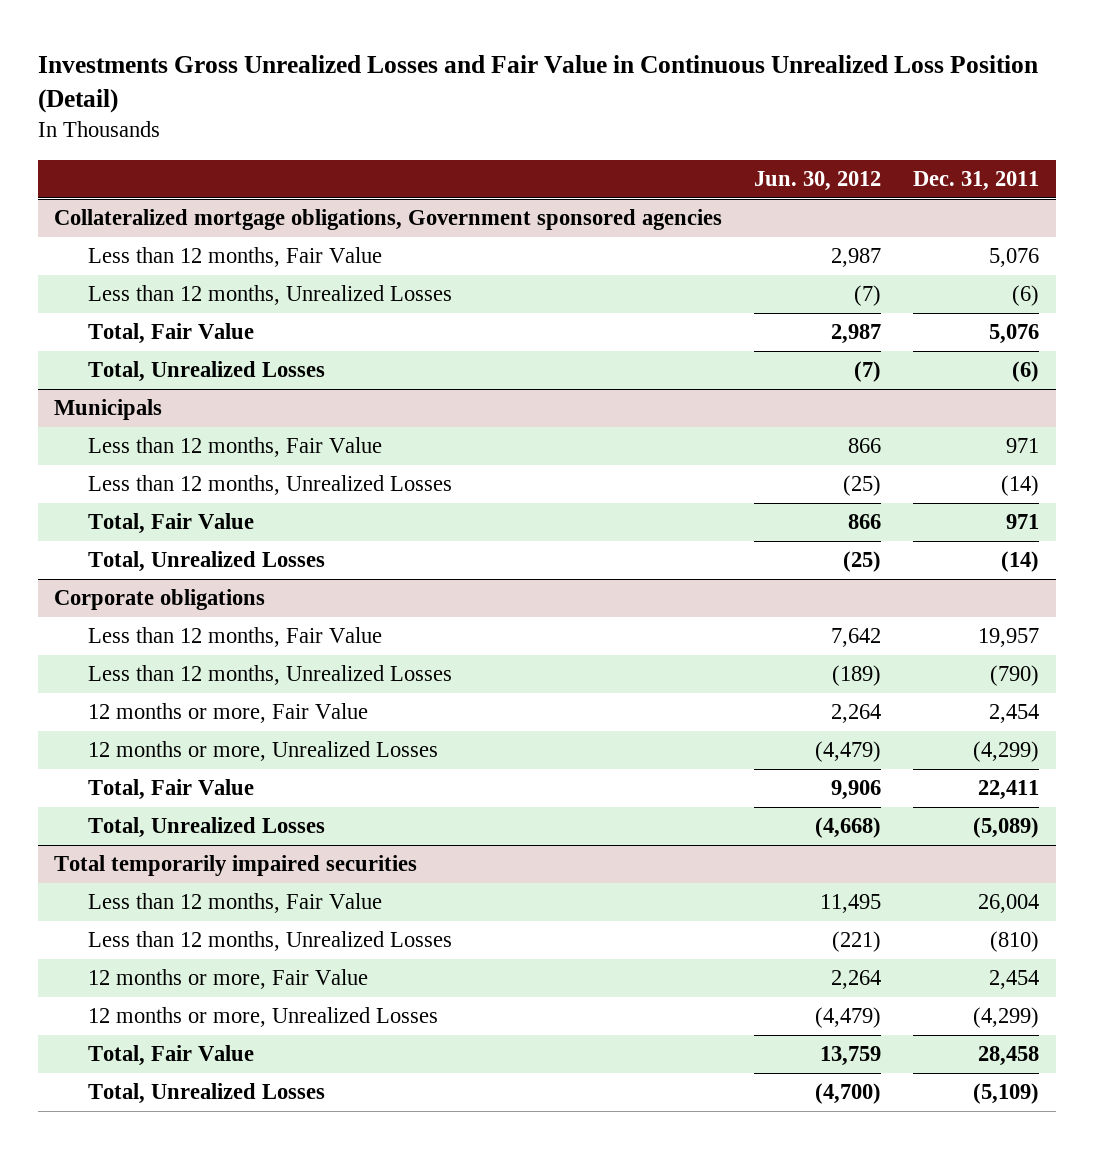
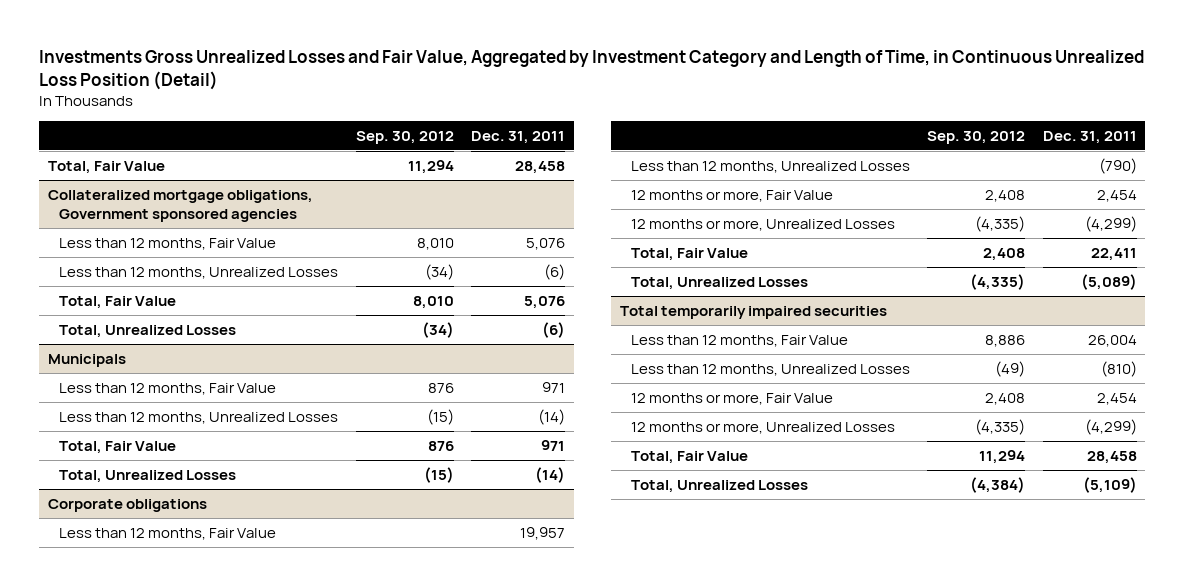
[38,54,1039,114] Investments Gross Unrealized Losses and Fair Value in Continuous Unrealized Loss Position (Detail) -> [39,49,1145,90] Investments Gross Unrealized Losses and Fair Value, Aggregated by Investment Category and Length of Time, in Continuous Unrealized Loss Position (Detail)
[754,171,882,192] Jun. 30, 2012 -> none
none -> [355,130,454,144] Sep. 30, 2012
none -> [48,161,166,175] Total, Fair Value

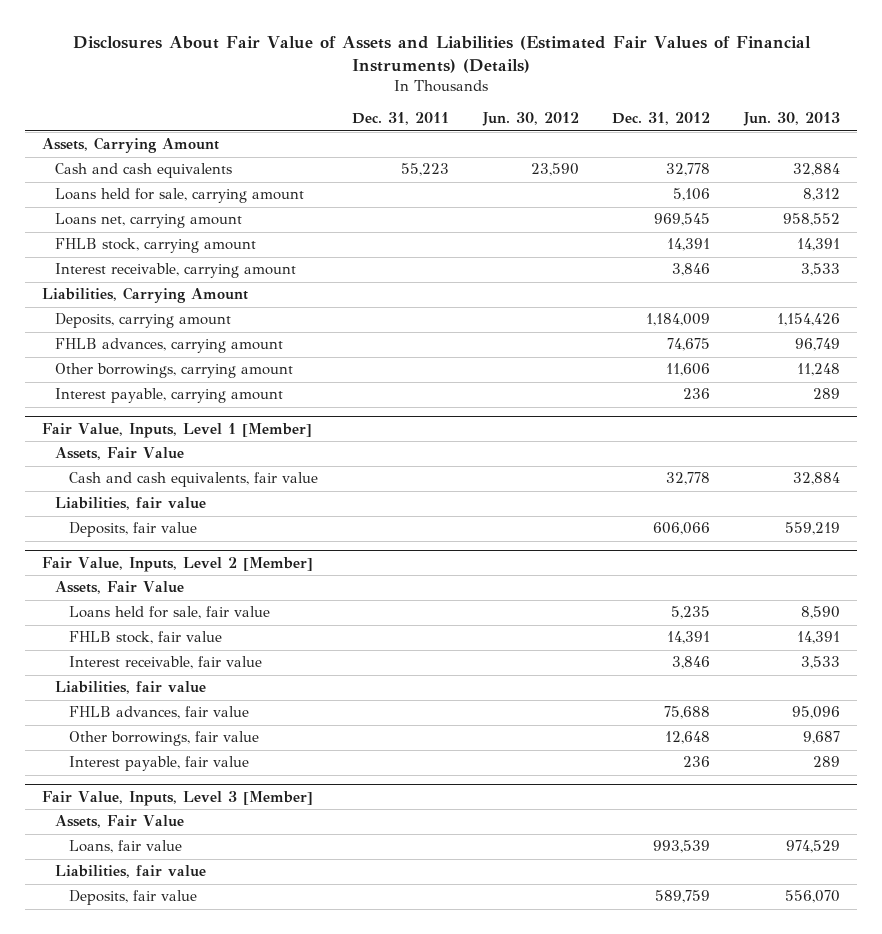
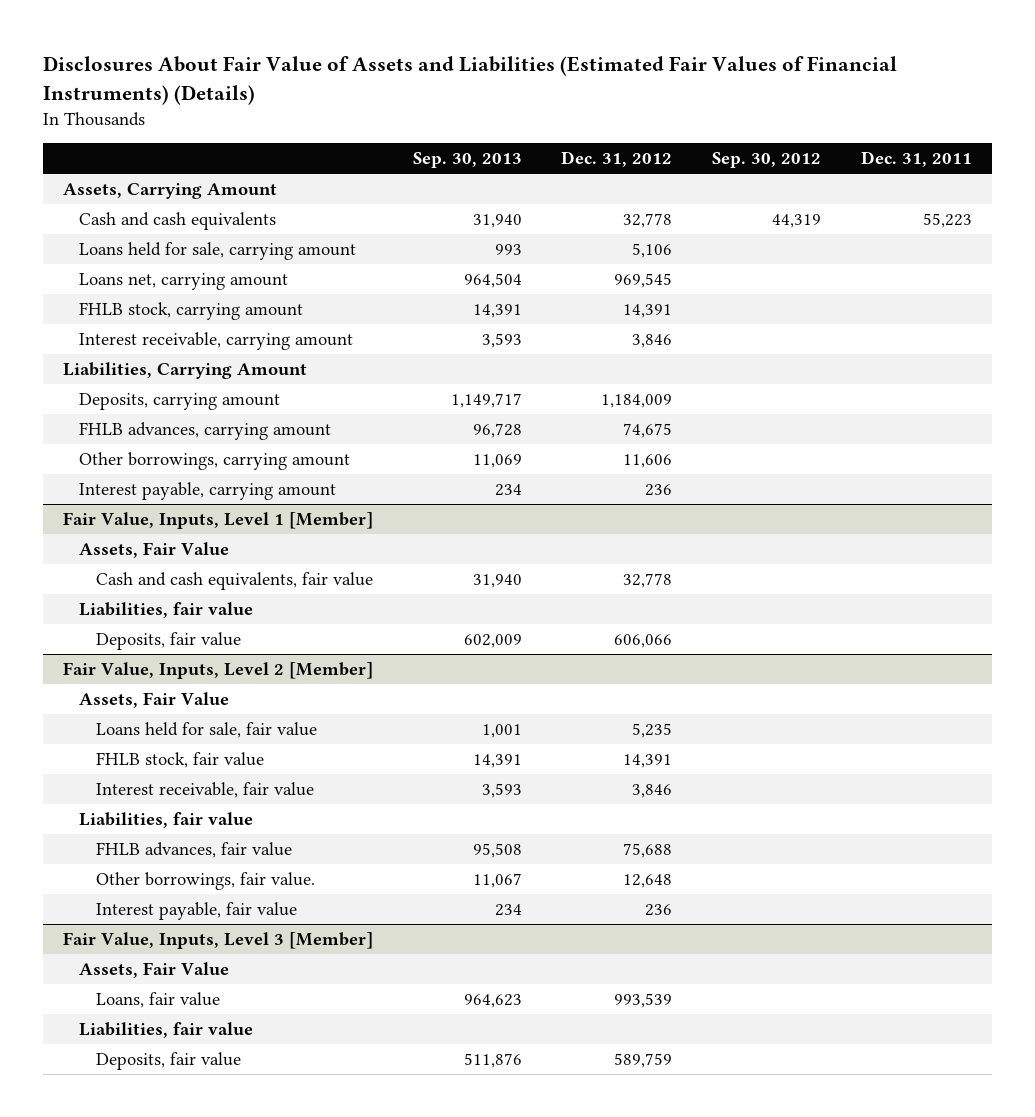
[481,112,579,127] Jun. 30, 2012 -> none
[743,112,841,127] Jun. 30, 2013 -> none
none -> [412,151,522,168] Sep. 30, 2013
none -> [712,151,822,168] Sep. 30, 2012
[68,731,259,747] Other borrowings, fair value -> [95,872,315,891] Other borrowings, fair value.

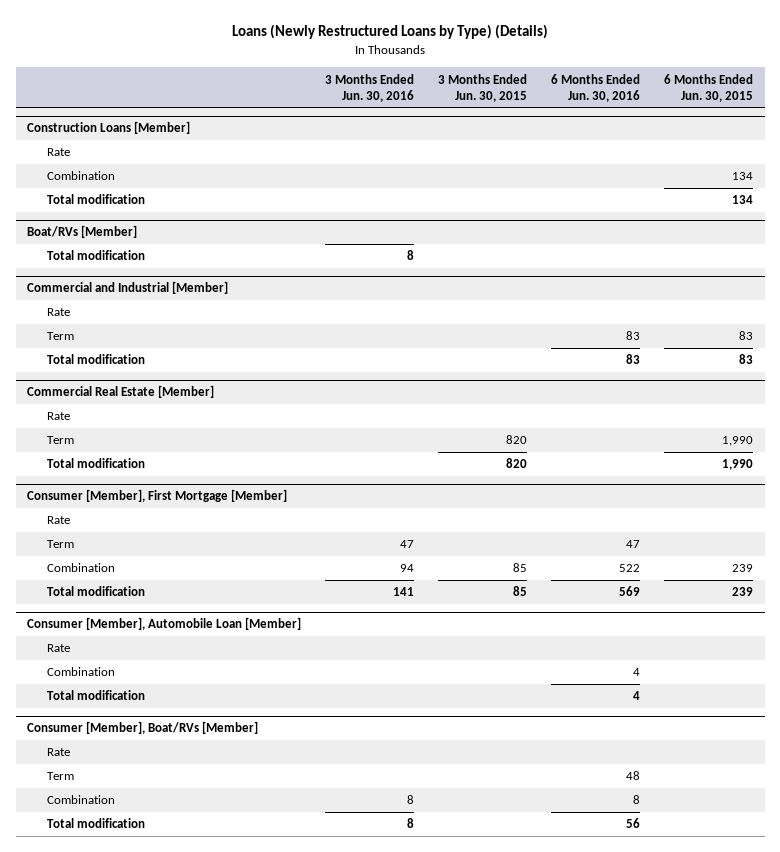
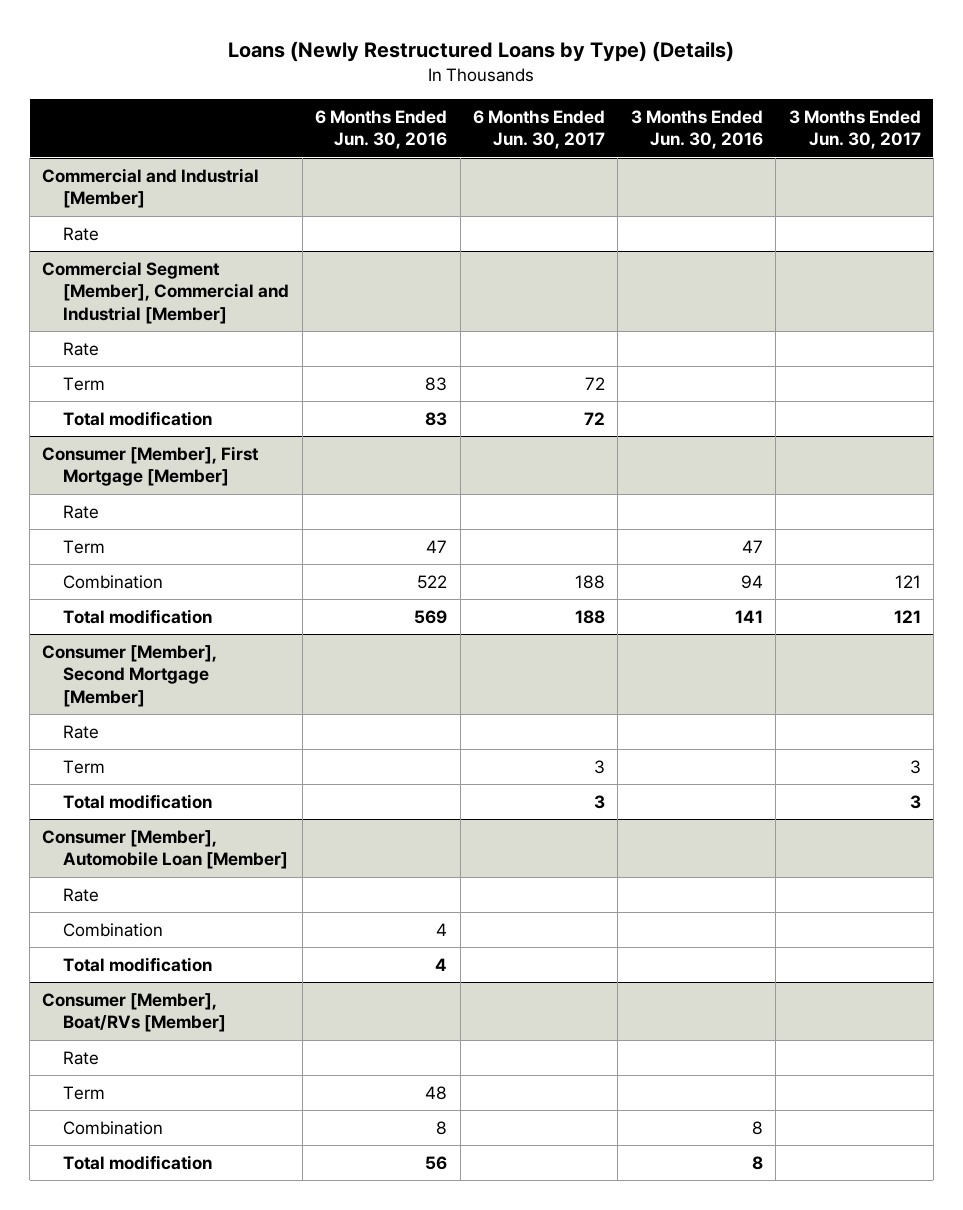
[438,73,528,102] 3 Months Ended Jun. 30, 2015 -> none
[663,73,753,102] 6 Months Ended Jun. 30, 2015 -> none
none -> [472,109,605,150] 6 Months Ended Jun. 30, 2017
none -> [788,109,921,150] 3 Months Ended Jun. 30, 2017
[27,121,191,135] Construction Loans [Member] -> none
[47,148,71,157] Rate -> none
[47,171,116,181] Combination -> none
[47,194,146,205] Total modification -> none
[27,225,138,239] Boat/RVs [Member] -> none
[47,250,146,261] Total modification -> none
none -> [42,261,290,324] Commercial Segment [Member], Commercial and Industrial [Member]
none -> [63,342,100,357] Rate
[27,385,215,399] Commercial Real Estate [Member] -> none
[47,412,71,421] Rate -> none
[47,436,75,445] Term -> none
[47,458,146,469] Total modification -> none
none -> [42,645,218,707] Consumer [Member], Second Mortgage [Member]
none -> [63,725,100,740] Rate
none -> [63,760,106,775] Term
none -> [63,794,213,810] Total modification

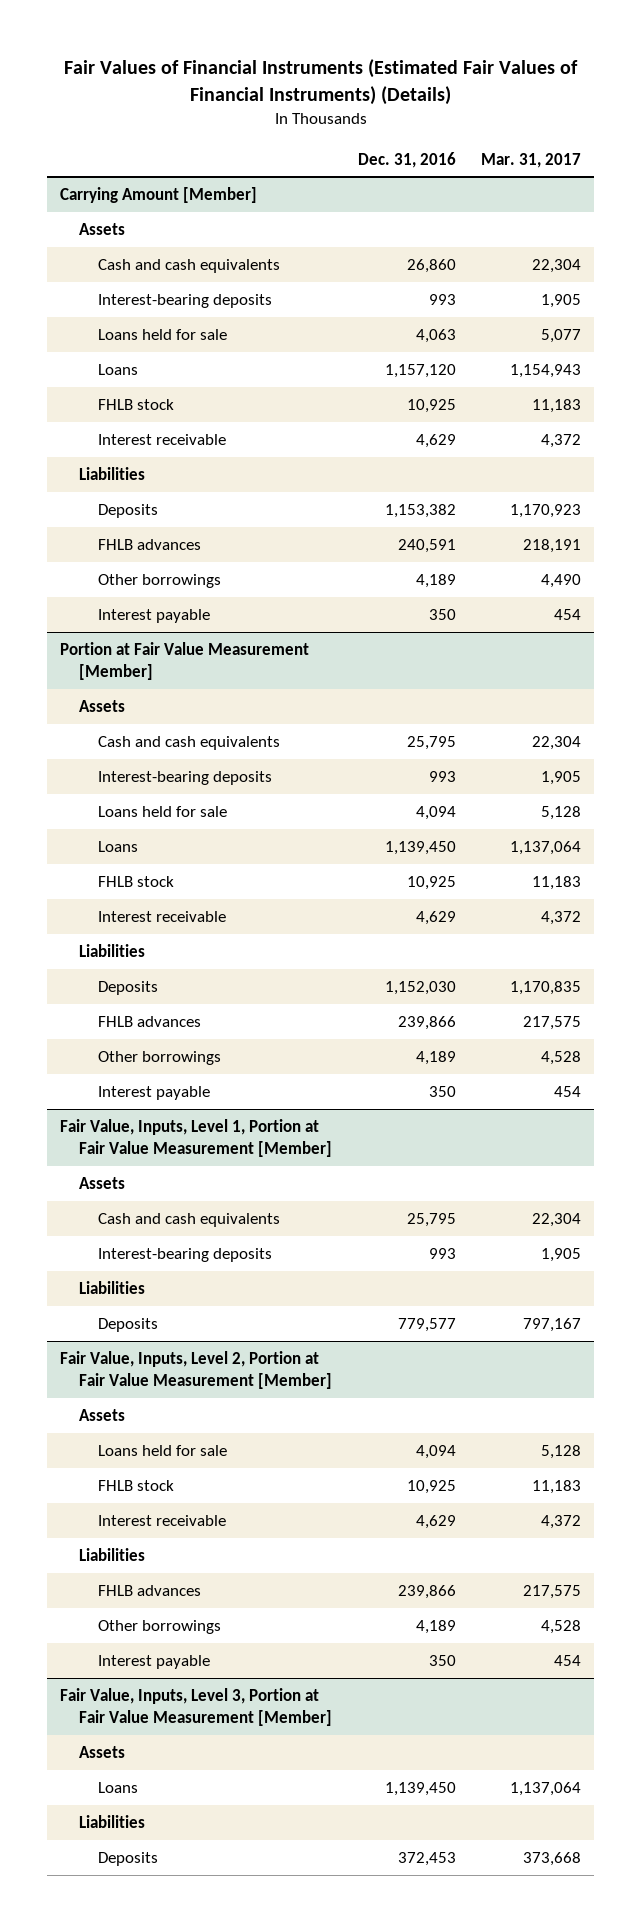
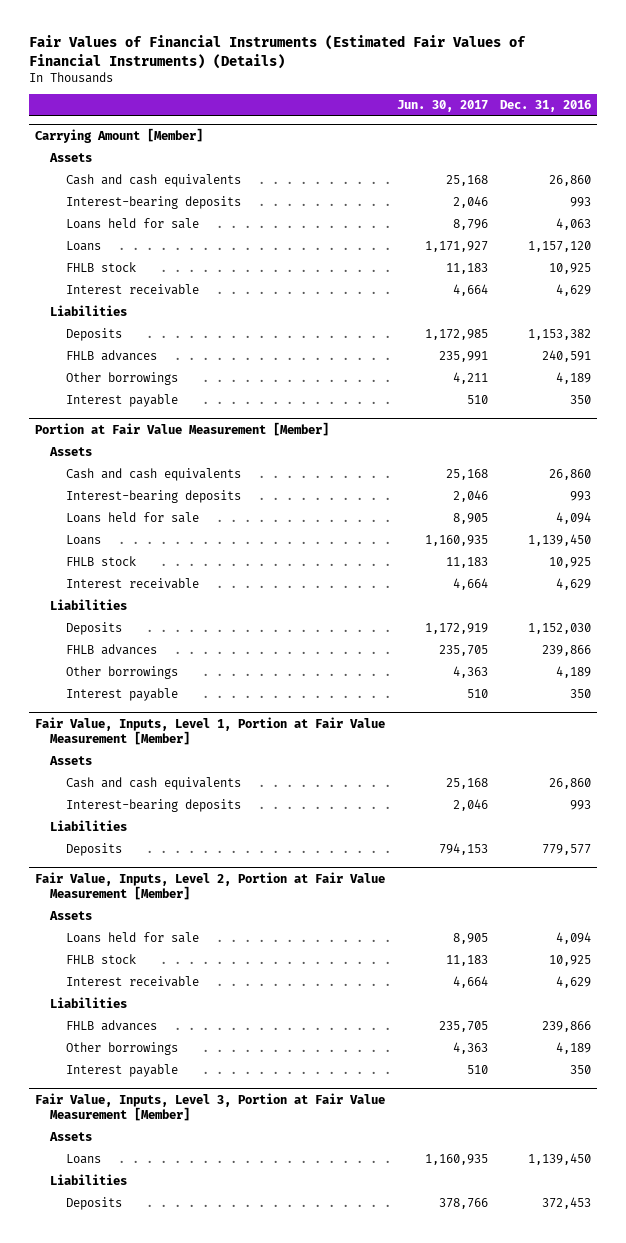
[481,152,582,168] Mar. 31, 2017 -> none
none -> [397,99,489,112] Jun. 30, 2017
[406,736,456,751] 25,795 -> [549,469,592,481] 26,860
[406,1213,456,1228] 25,795 -> [549,778,592,790] 26,860

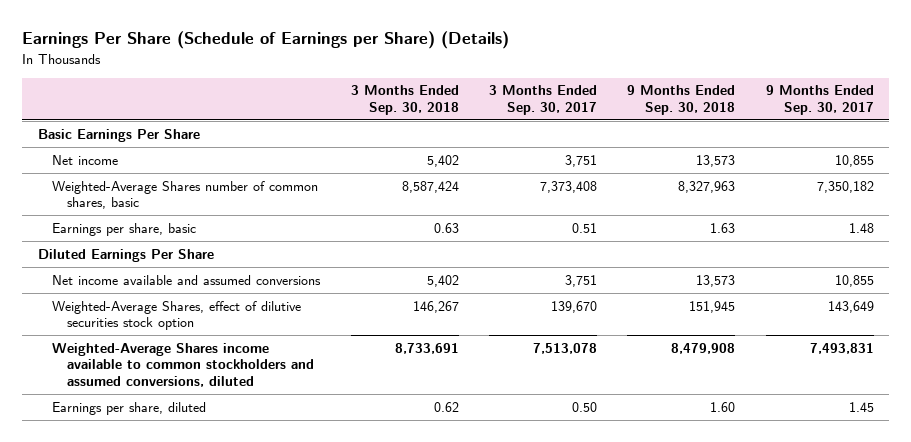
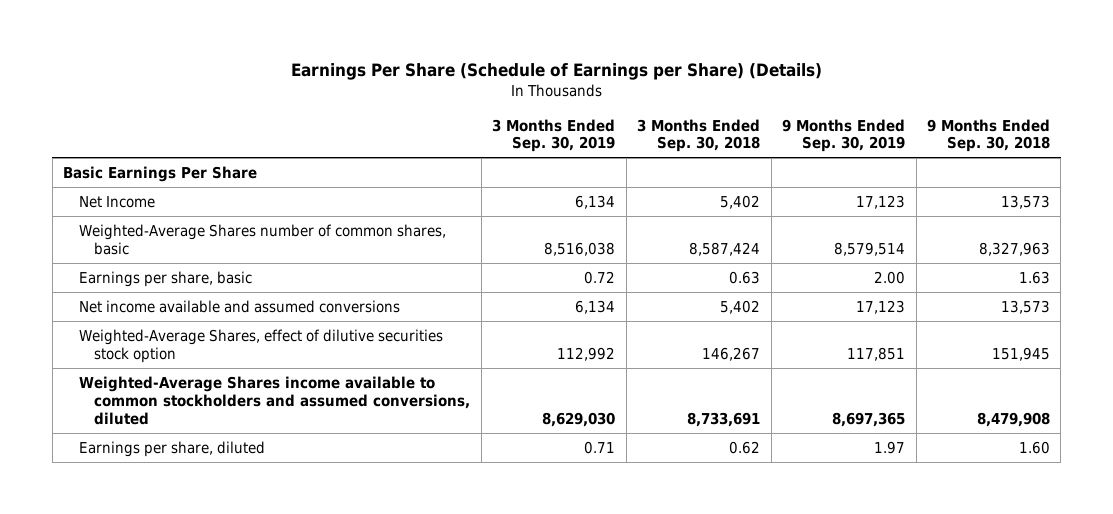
[489,85,598,115] 3 Months Ended Sep. 30, 2017 -> none
[765,85,874,115] 9 Months Ended Sep. 30, 2017 -> none
none -> [492,118,616,153] 3 Months Ended Sep. 30, 2019
none -> [782,118,906,153] 9 Months Ended Sep. 30, 2019
[52,154,119,165] Net income -> [78,195,155,208] Net Income
[37,248,214,262] Diluted Earnings Per Share -> none

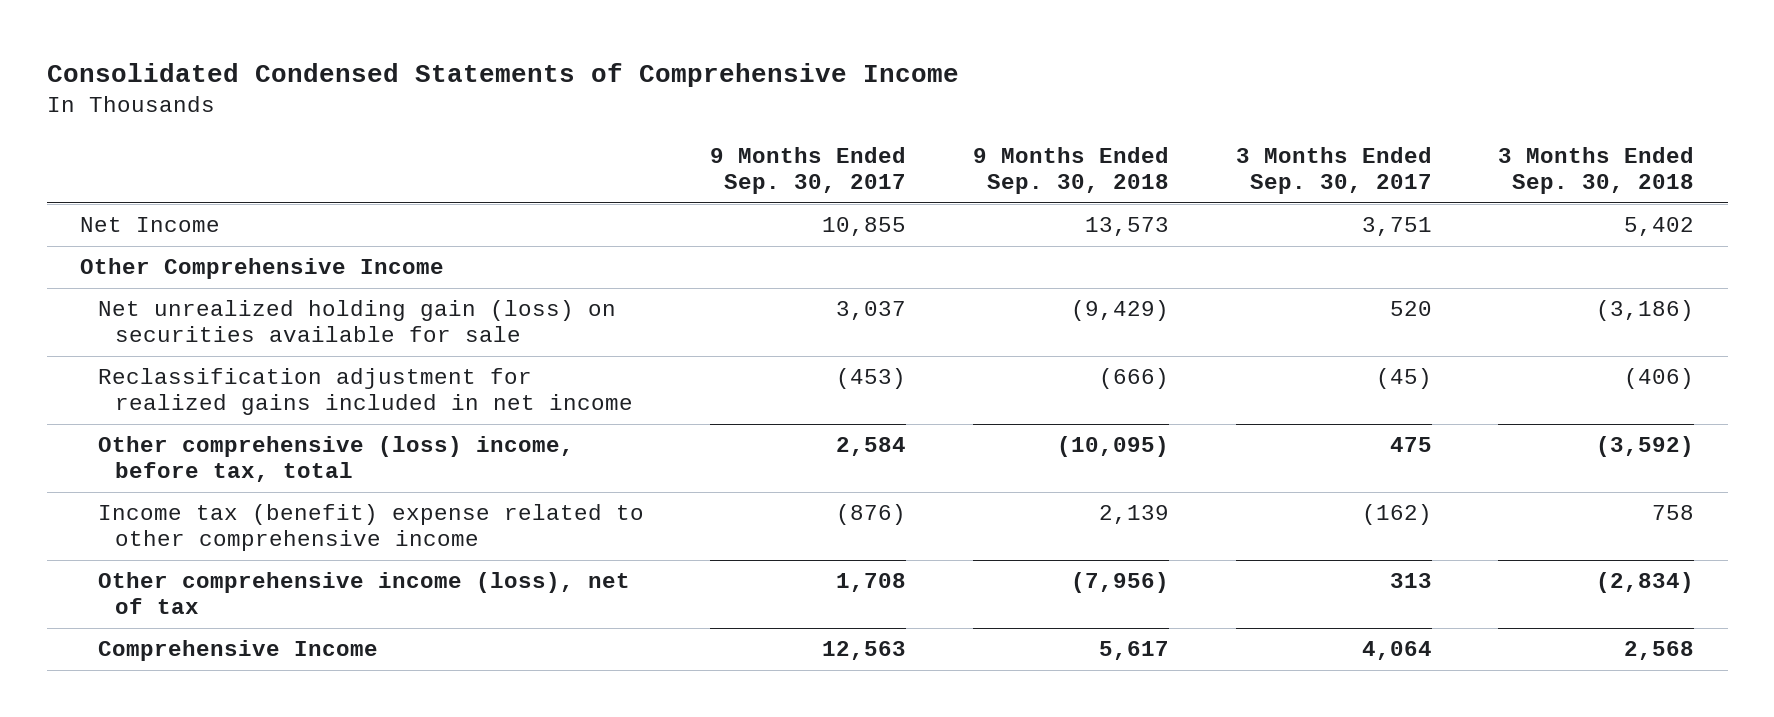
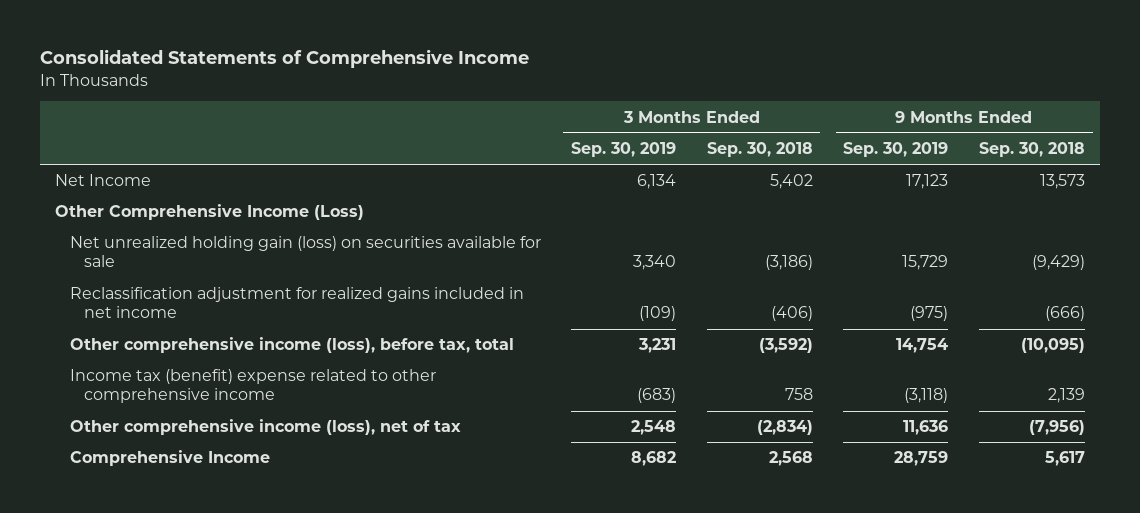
[46,62,959,87] Consolidated Condensed Statements of Comprehensive Income -> [39,49,529,69] Consolidated Statements of Comprehensive Income
[710,147,907,195] 9 Months Ended Sep. 30, 2017 -> none
[1235,147,1432,195] 3 Months Ended Sep. 30, 2017 -> none
none -> [571,142,677,158] Sep. 30, 2019
none -> [843,142,949,158] Sep. 30, 2019
[80,258,445,280] Other Comprehensive Income -> [55,204,365,221] Other Comprehensive Income (Loss)
[97,436,574,483] Other comprehensive (loss) income, before tax, total -> [69,337,514,354] Other comprehensive income (loss), before tax, total

